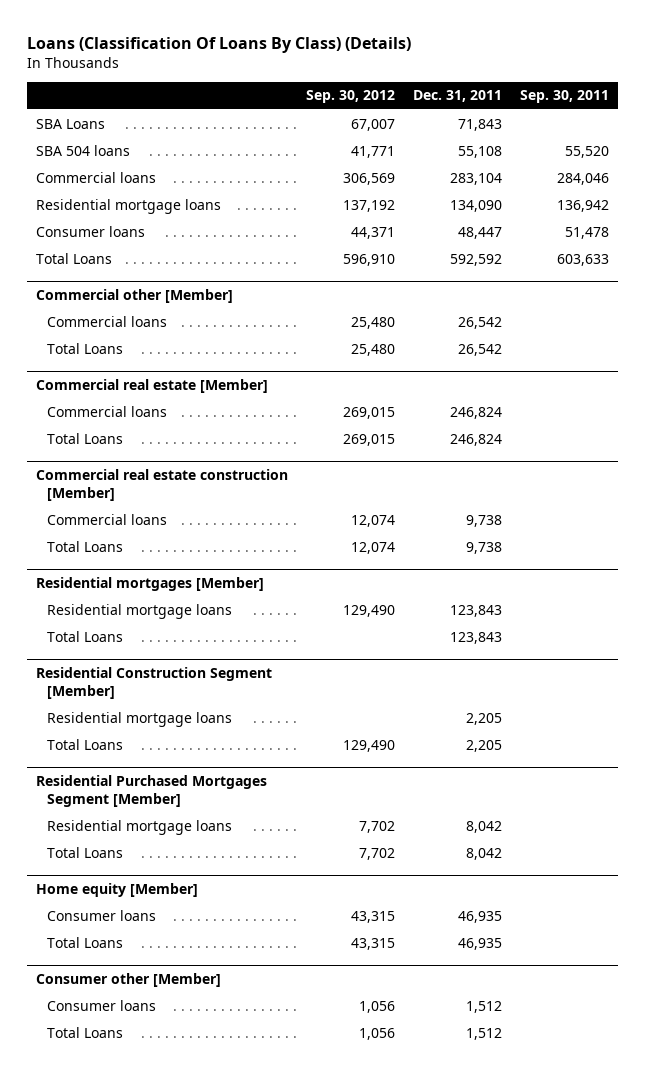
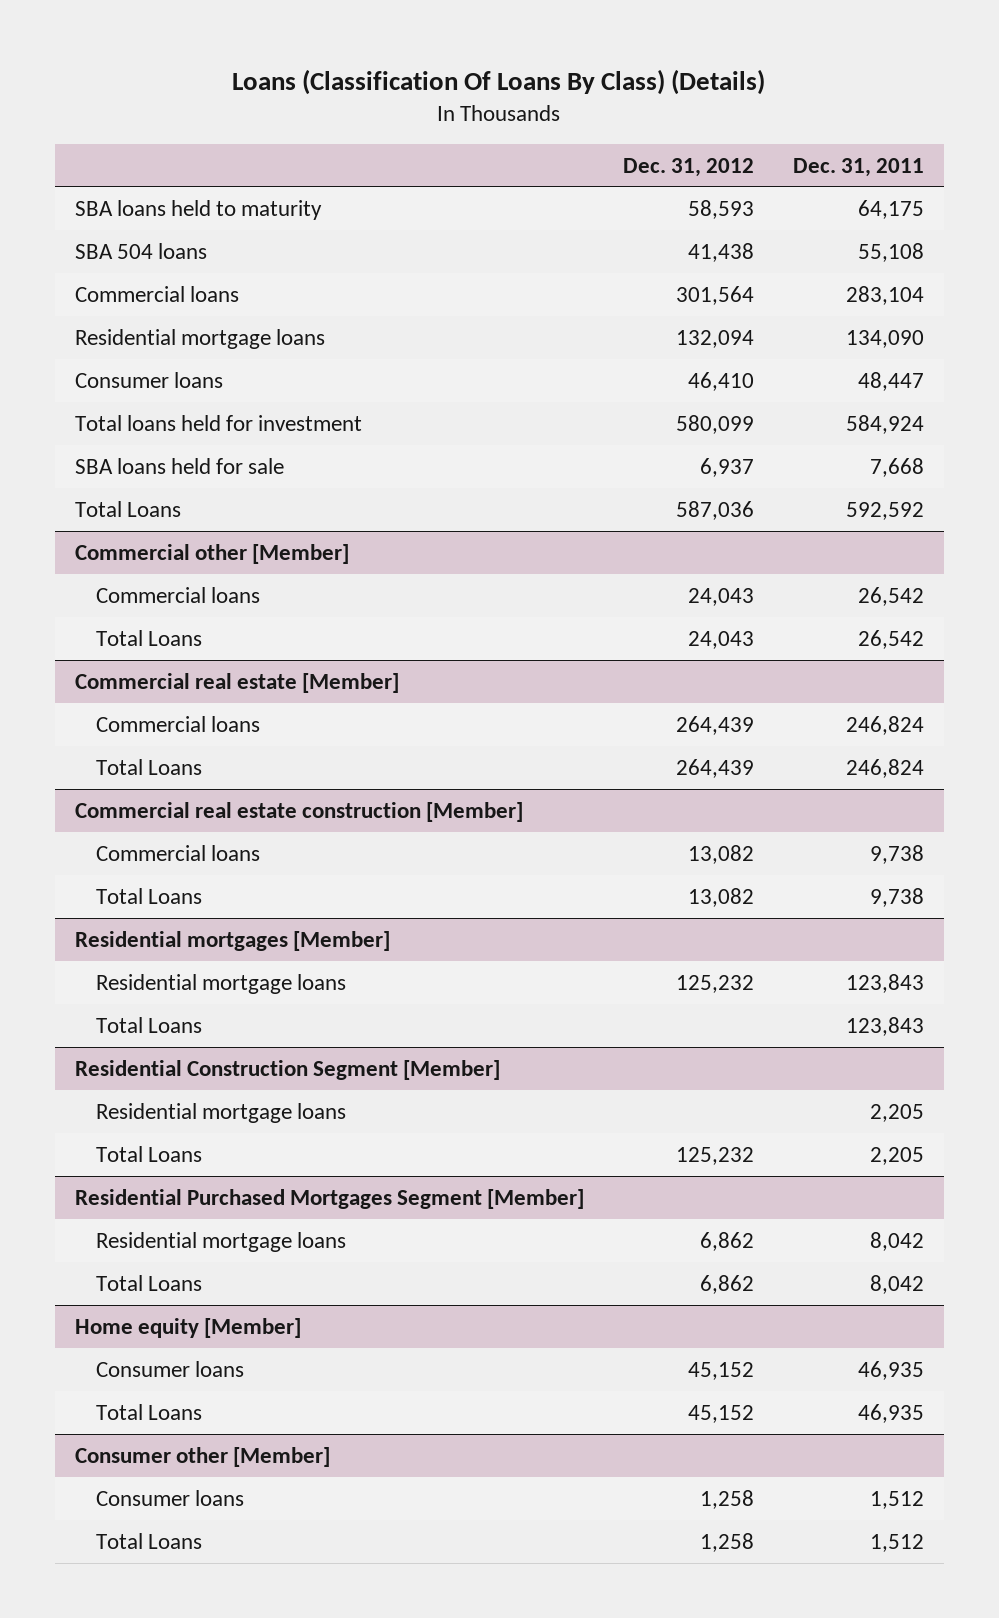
[306,90,396,104] Sep. 30, 2012 -> none
[520,90,610,104] Sep. 30, 2011 -> none
none -> [622,157,754,177] Dec. 31, 2012
[35,118,105,129] SBA Loans -> [74,199,322,220] SBA loans held to maturity
[458,118,503,131] 71,843 -> [858,199,925,219] 64,175
none -> [74,414,362,431] Total loans held for investment
none -> [74,457,284,474] SBA loans held for sale

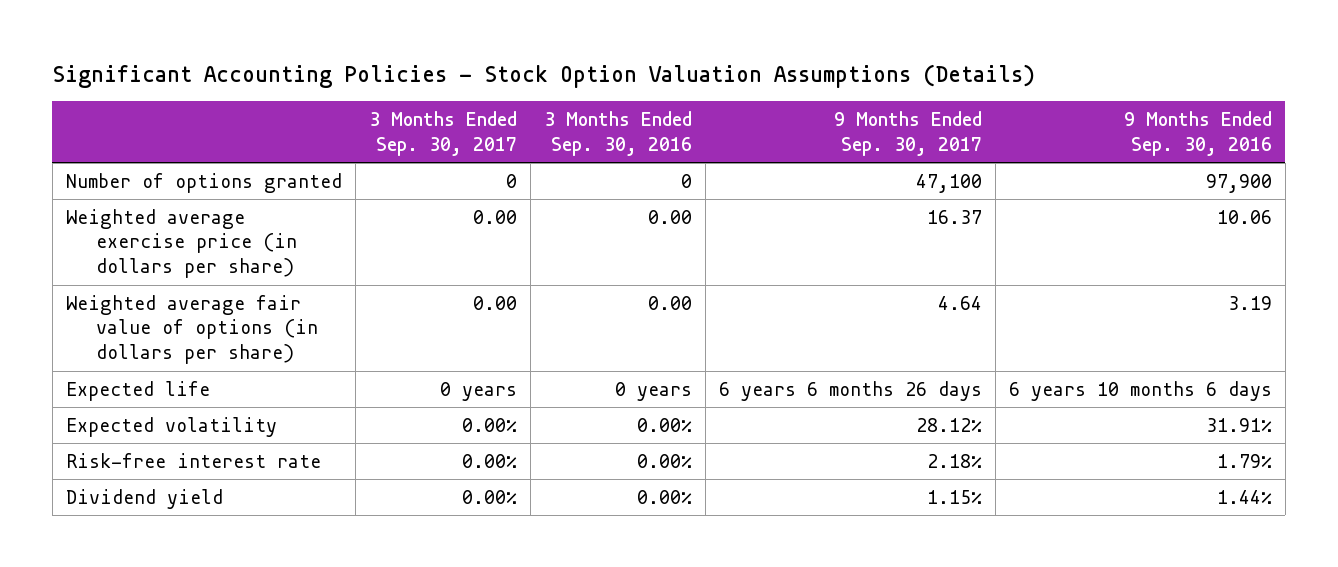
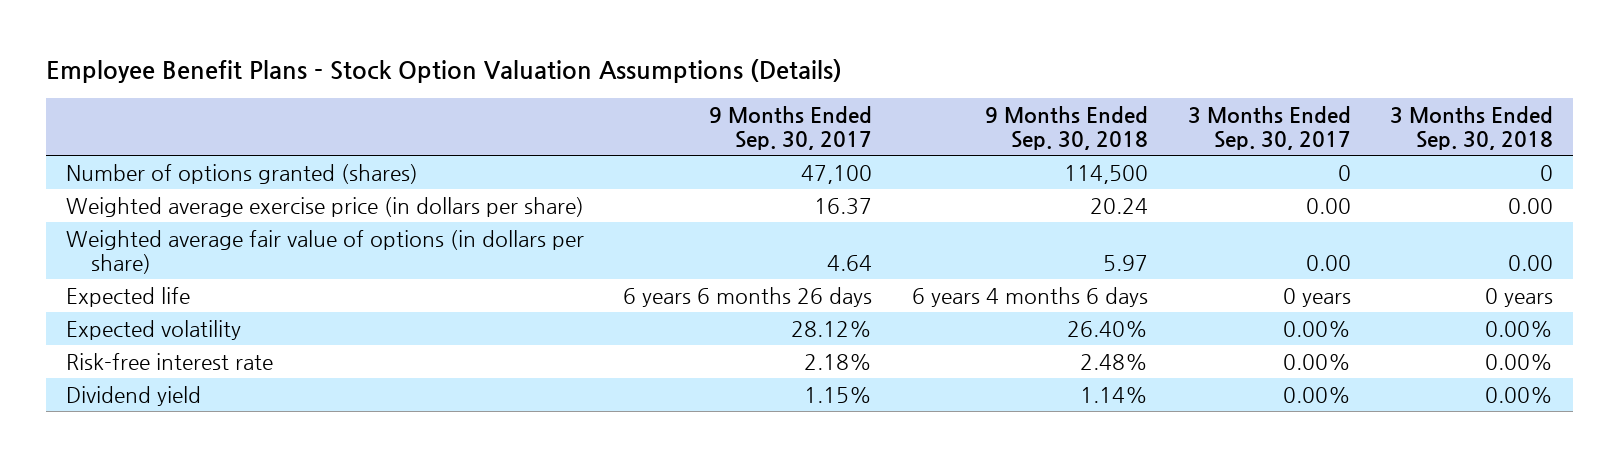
[52,64,1036,89] Significant Accounting Policies - Stock Option Valuation Assumptions (Details) -> [45,58,842,83] Employee Benefit Plans - Stock Option Valuation Assumptions (Details)
[543,111,692,156] 3 Months Ended Sep. 30, 2016 -> none
[1123,111,1272,156] 9 Months Ended Sep. 30, 2016 -> none
none -> [984,105,1148,151] 9 Months Ended Sep. 30, 2018
none -> [1390,105,1554,151] 3 Months Ended Sep. 30, 2018
[65,172,342,193] Number of options granted -> [65,163,418,184] Number of options granted (shares)

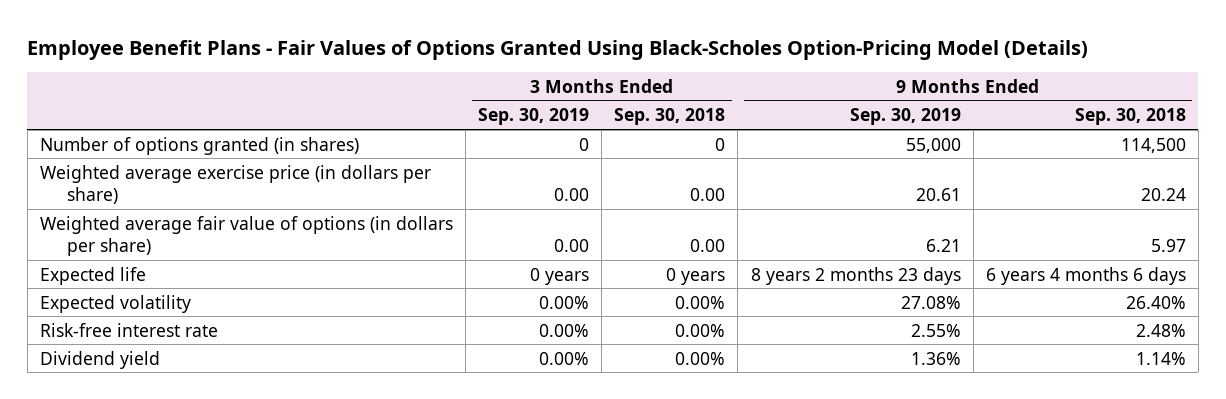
[45,58,842,83] Employee Benefit Plans - Stock Option Valuation Assumptions (Details) -> [27,39,1089,60] Employee Benefit Plans - Fair Values of Options Granted Using Black-Scholes Option-Pricing Model (Details)
[709,105,873,151] 9 Months Ended Sep. 30, 2017 -> none
[1187,105,1351,151] 3 Months Ended Sep. 30, 2017 -> none
none -> [478,108,590,126] Sep. 30, 2019
none -> [849,108,961,126] Sep. 30, 2019
[65,163,418,184] Number of options granted (shares) -> [39,136,359,155] Number of options granted (in shares)

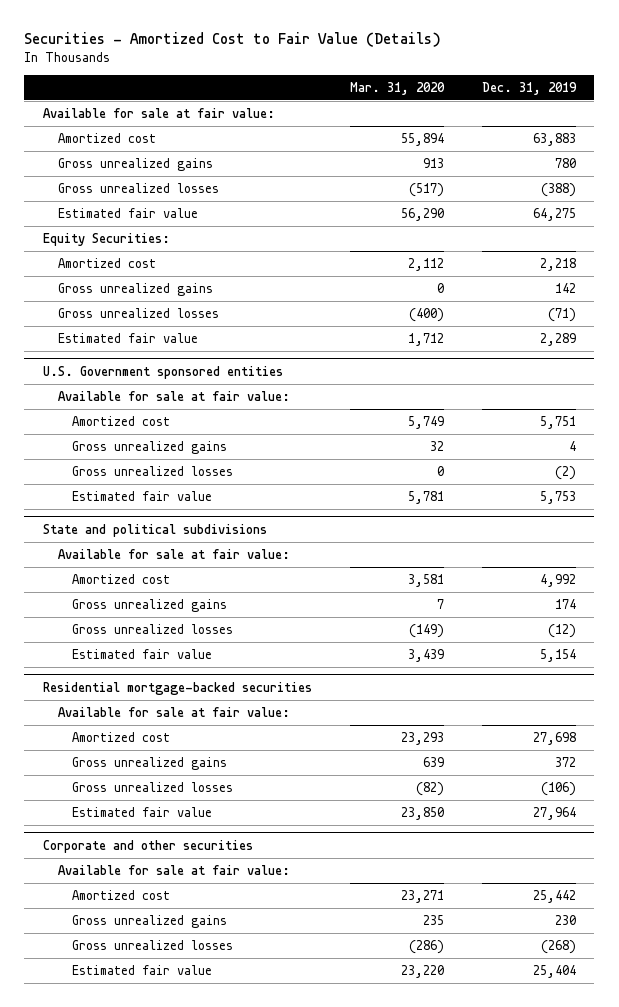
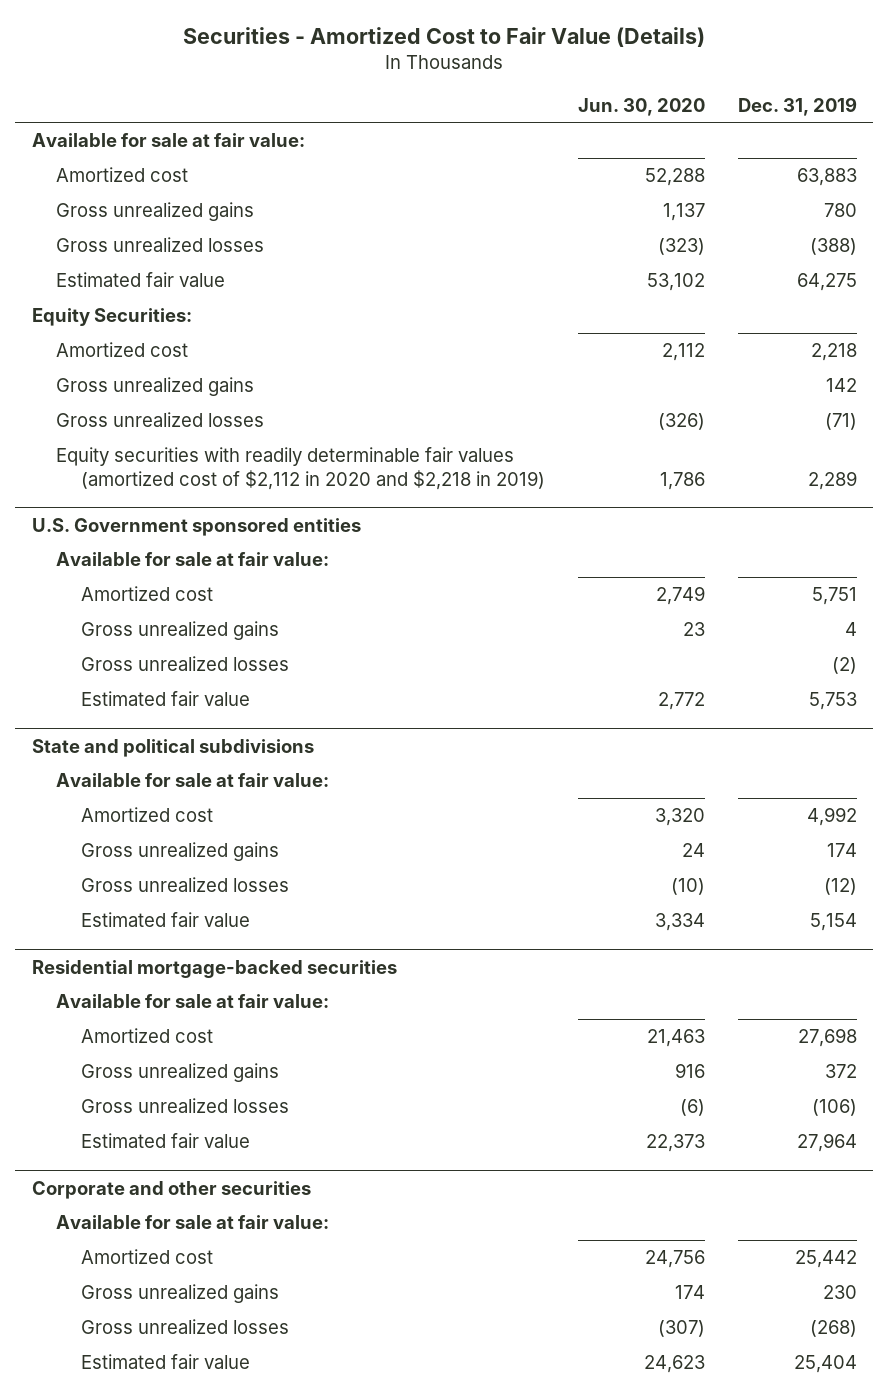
[349,81,445,95] Mar. 31, 2020 -> none
none -> [577,97,705,116] Jun. 30, 2020
[57,333,198,344] Estimated fair value -> [56,447,546,490] Equity securities with readily determinable fair values (amortized cost of $2,112 in 2020 and $2,218 in 2019)

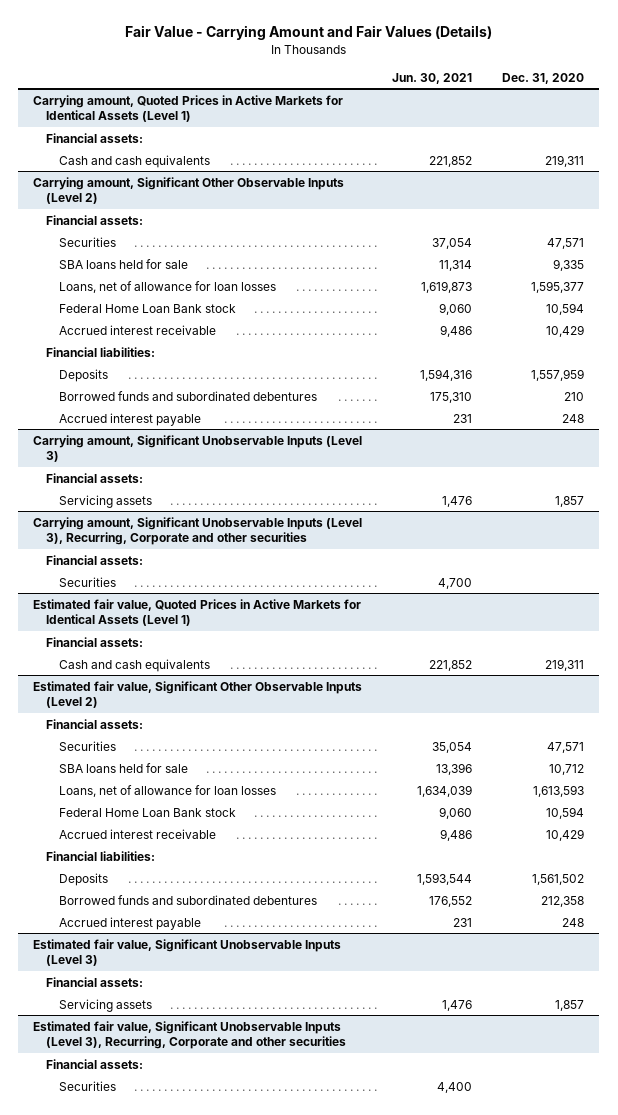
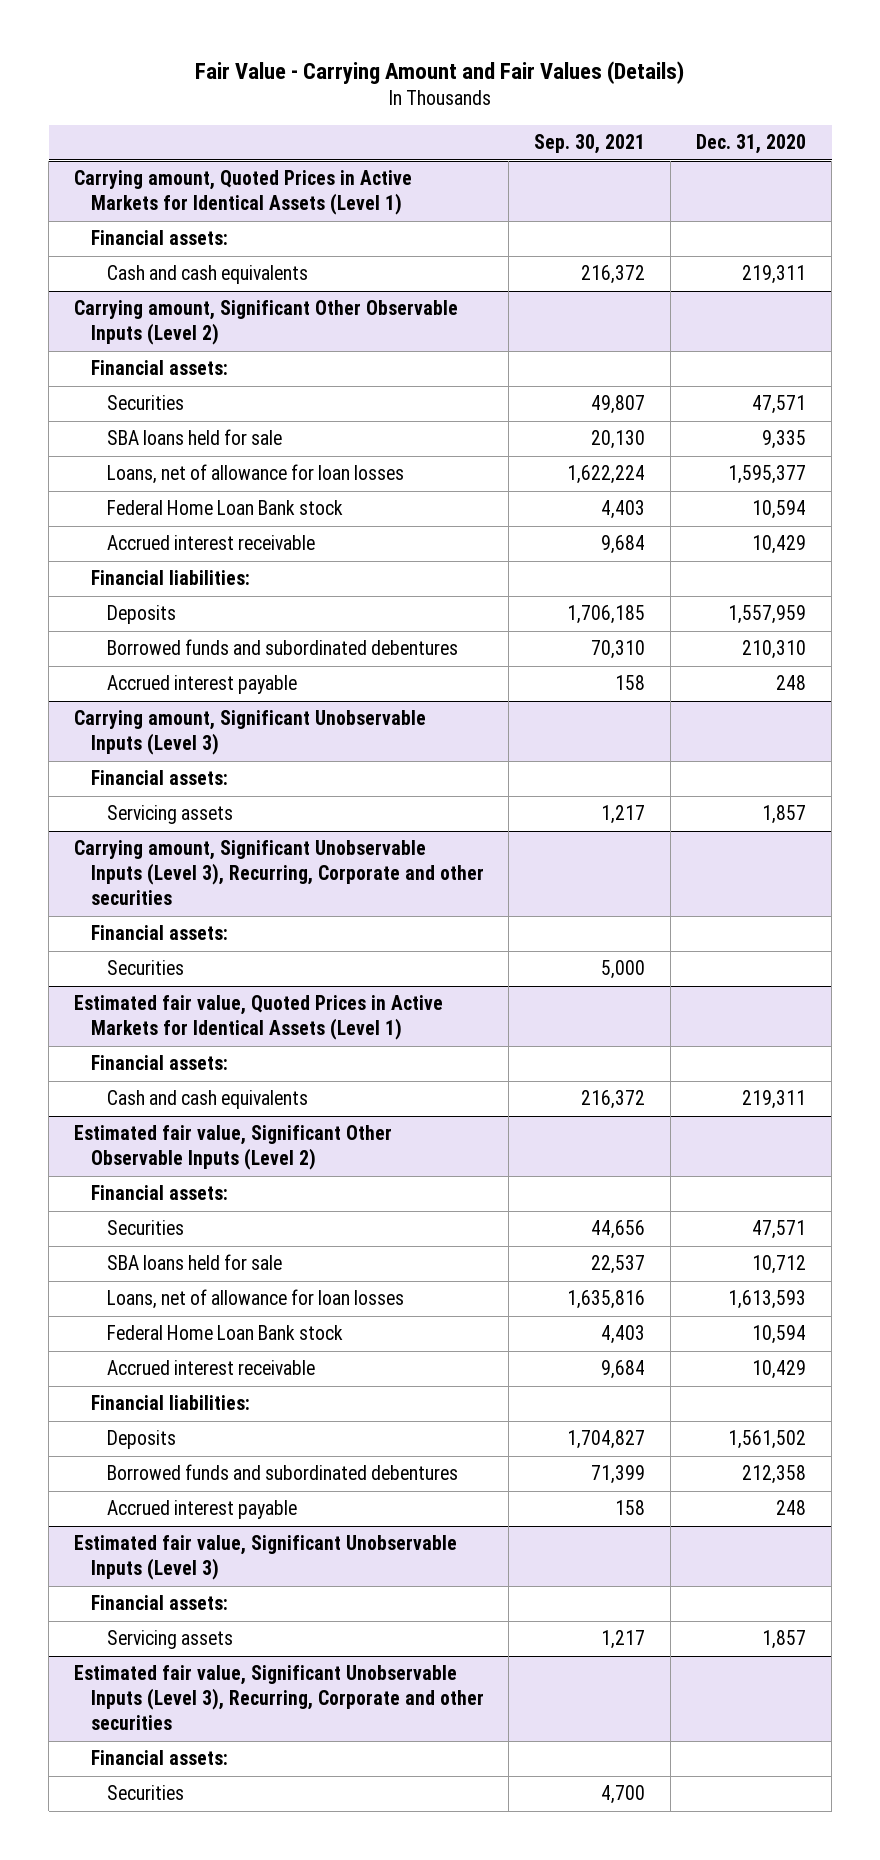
[392,72,473,84] Jun. 30, 2021 -> none
none -> [534,134,646,155] Sep. 30, 2021
[564,391,585,401] 210 -> [742,640,807,660] 210,310

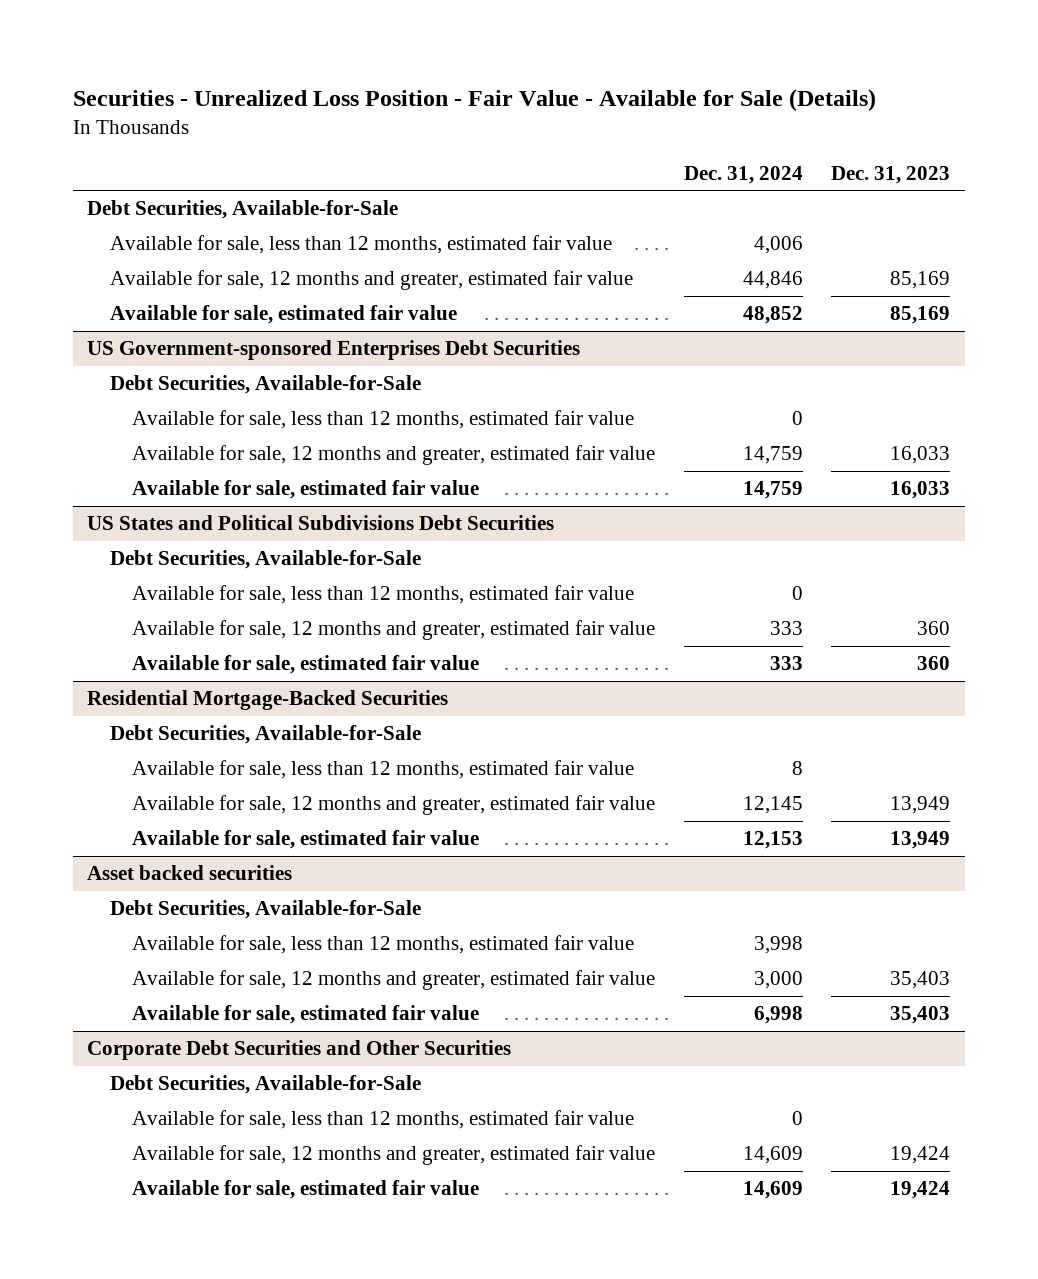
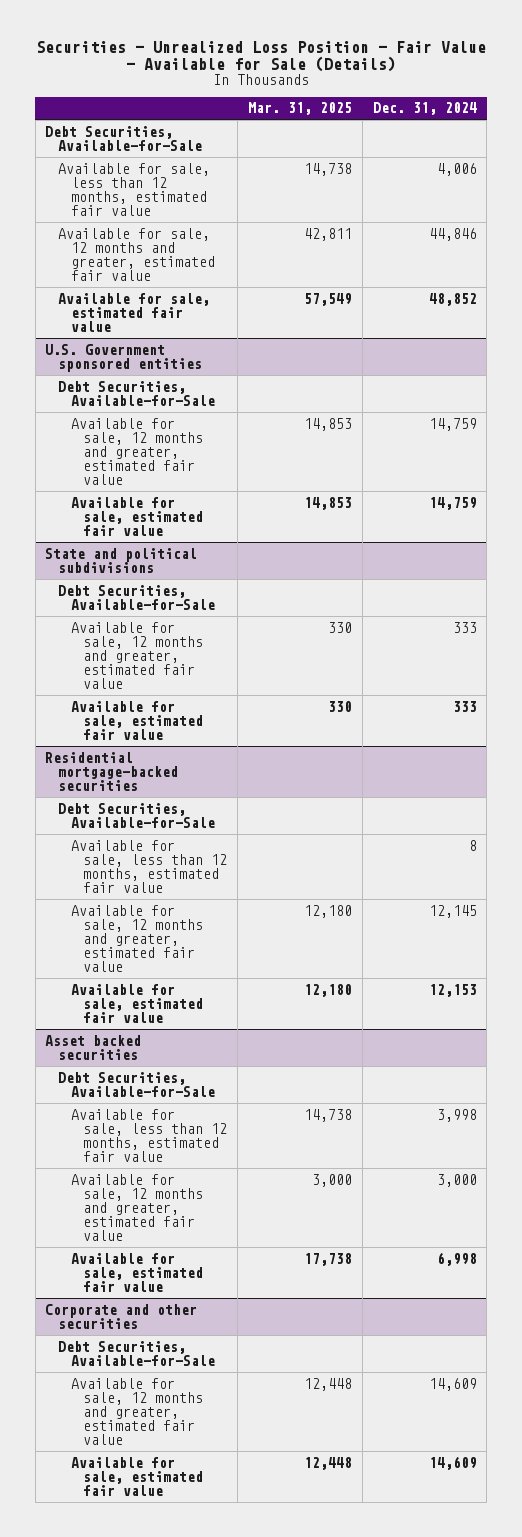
[831,165,951,184] Dec. 31, 2023 -> none
none -> [248,102,353,116] Mar. 31, 2025
[87,340,581,361] US Government-sponsored Enterprises Debt Securities -> [45,343,203,372] U.S. Government sponsored entities
[131,410,634,430] Available for sale, less than 12 months, estimated fair value -> none
[87,515,555,531] US States and Political Subdivisions Debt Securities -> [45,547,198,573] State and political subdivisions
[131,585,634,605] Available for sale, less than 12 months, estimated fair value -> none
[87,690,449,711] Residential Mortgage-Backed Securities -> [45,751,179,791] Residential mortgage-backed securities
[87,1040,512,1061] Corporate Debt Securities and Other Securities -> [45,1303,198,1329] Corporate and other securities
[131,1110,634,1130] Available for sale, less than 12 months, estimated fair value -> none

